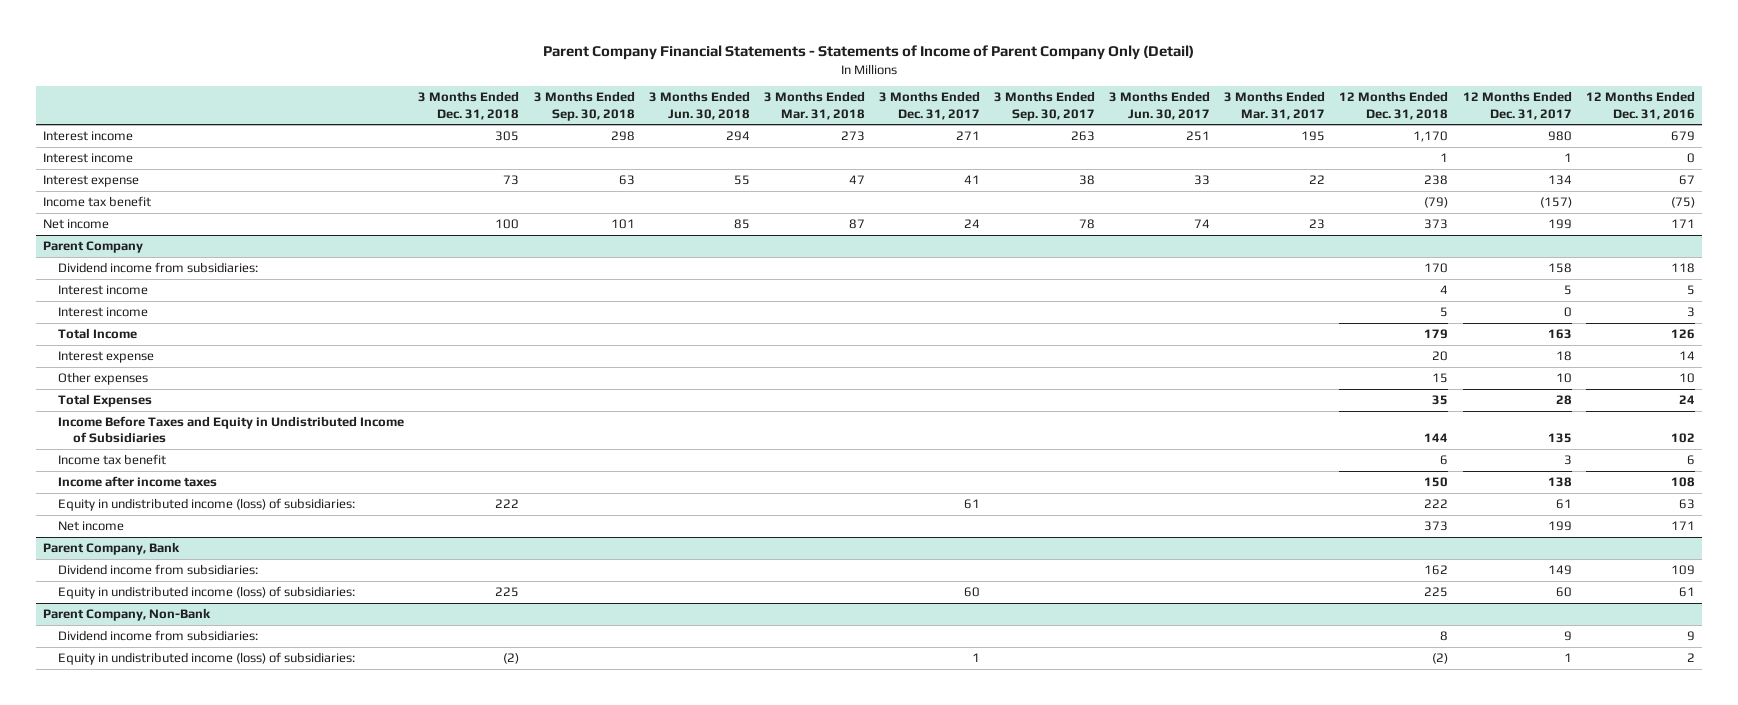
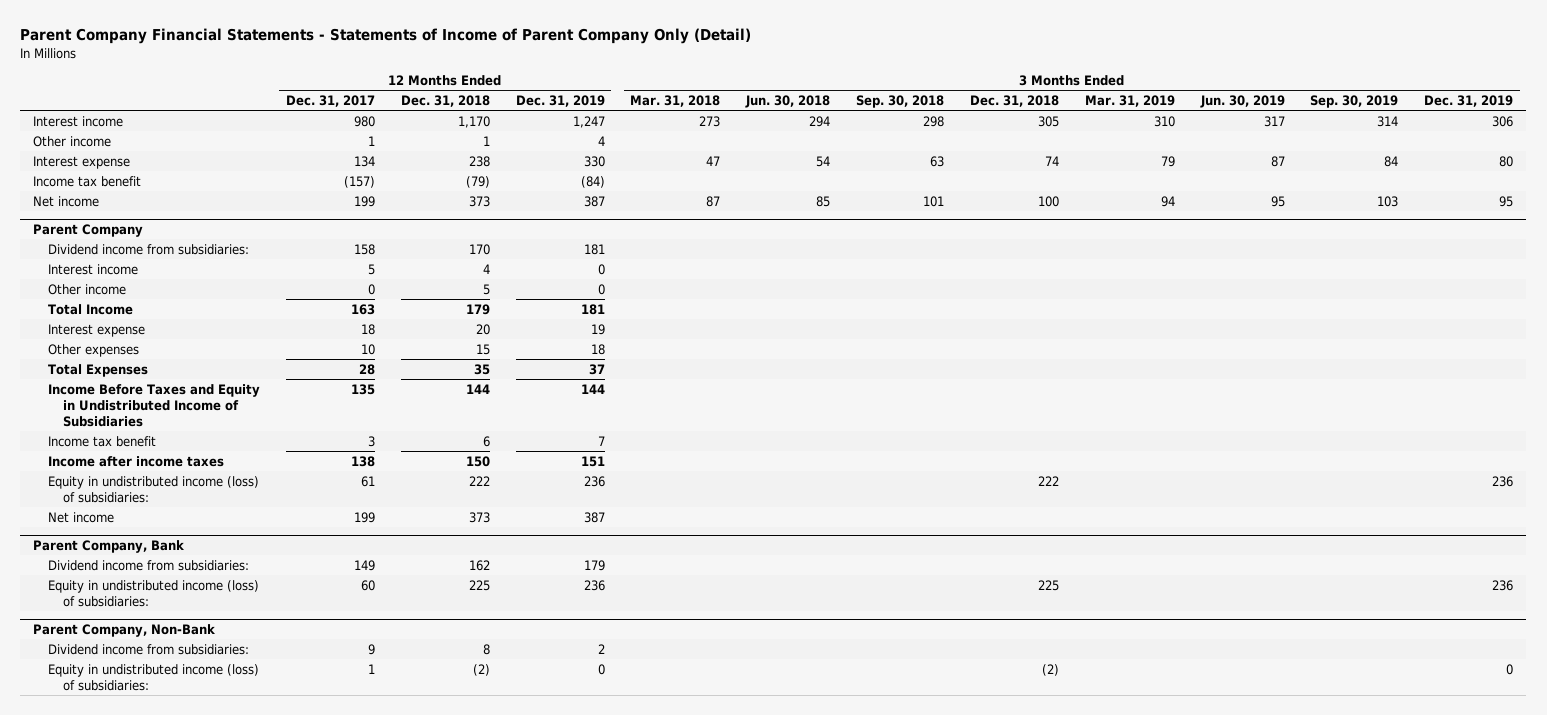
[878,91,980,120] 3 Months Ended Dec. 31, 2017 -> none
[994,91,1096,121] 3 Months Ended Sep. 30, 2017 -> none
[1109,91,1211,120] 3 Months Ended Jun. 30, 2017 -> none
[1224,91,1326,120] 3 Months Ended Mar. 31, 2017 -> none
[1585,91,1695,120] 12 Months Ended Dec. 31, 2016 -> none
none -> [515,95,605,108] Dec. 31, 2019
none -> [1084,95,1175,108] Mar. 31, 2019
none -> [1199,95,1285,109] Jun. 30, 2019
none -> [1310,95,1399,109] Sep. 30, 2019
none -> [1424,95,1514,108] Dec. 31, 2019
[43,153,134,164] Interest income -> [33,135,112,147] Other income
[503,175,520,186] 73 -> [1044,155,1059,166] 74
[733,175,750,186] 55 -> [816,155,831,167] 54
[58,307,149,318] Interest income -> [48,283,127,295] Other income

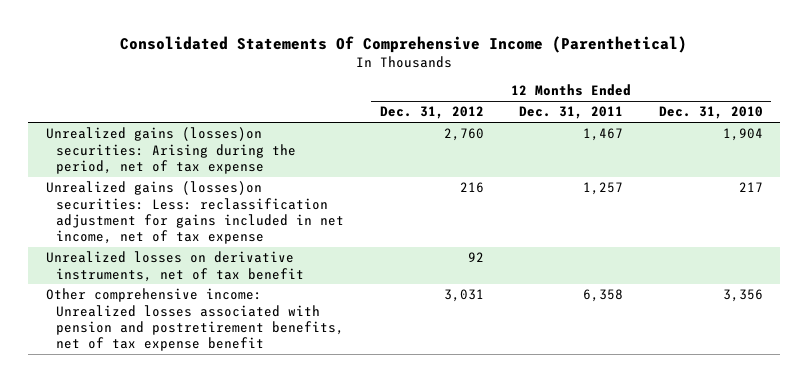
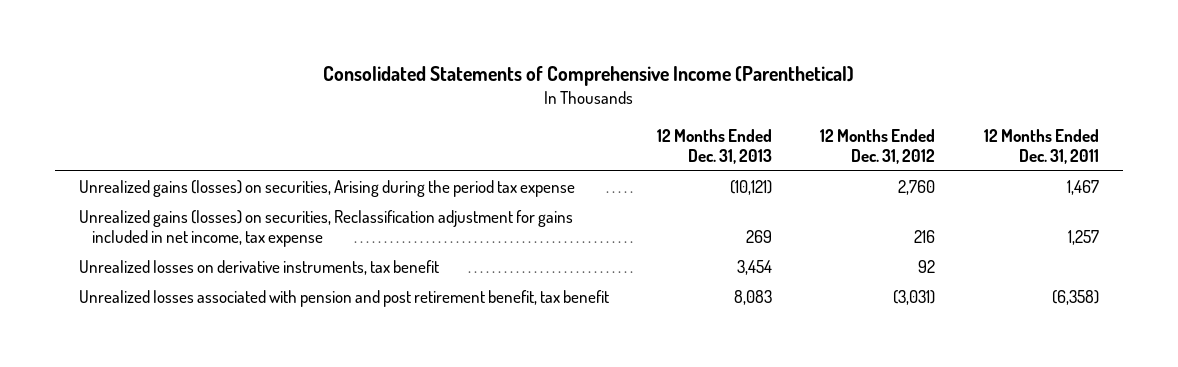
[120,35,688,53] Consolidated Statements Of Comprehensive Income (Parenthetical) -> [322,65,854,86] Consolidated Statements of Comprehensive Income (Parenthetical)
[658,106,763,120] Dec. 31, 2010 -> none
none -> [657,128,773,164] 12 Months Ended Dec. 31, 2013
[45,127,297,174] Unrealized gains (losses)on securities: Arising during the period, net of tax expense -> [78,180,575,198] Unrealized gains (losses) on securities, Arising during the period tax expense
[45,181,345,245] Unrealized gains (losses)on securities: Less: reclassification adjustment for gains included in net income, net of tax expense -> [78,210,573,248] Unrealized gains (losses) on securities, Reclassification adjustment for gains included in net income, tax expense
[45,251,305,282] Unrealized losses on derivative instruments, net of tax benefit -> [78,260,439,276] Unrealized losses on derivative instruments, tax benefit
[45,288,345,352] Other comprehensive income: Unrealized losses associated with pension and postretirement benefits, net of tax expense benefit -> [78,290,609,308] Unrealized losses associated with pension and post retirement benefit, tax benefit
[443,289,484,303] 3,031 -> [893,290,936,306] (3,031)
[583,289,624,303] 6,358 -> [1051,290,1099,306] (6,358)

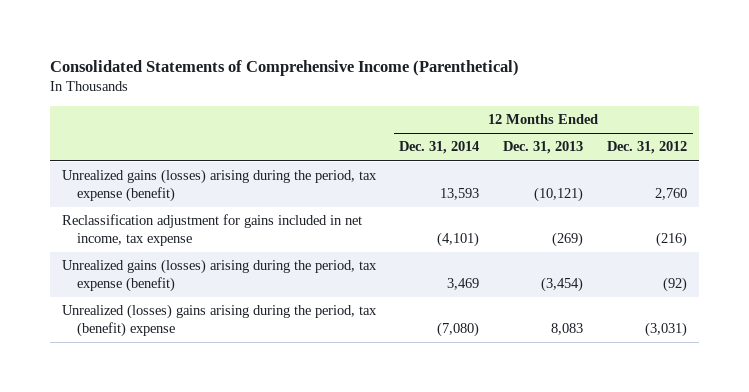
[983,128,1099,164] 12 Months Ended Dec. 31, 2011 -> none
none -> [399,141,480,155] Dec. 31, 2014
[78,180,575,198] Unrealized gains (losses) on securities, Arising during the period tax expense -> [61,169,377,203] Unrealized gains (losses) arising during the period, tax expense (benefit)
[78,210,573,248] Unrealized gains (losses) on securities, Reclassification adjustment for gains included in net income, tax expense -> [61,214,362,247] Reclassification adjustment for gains included in net income, tax expense
[746,230,773,244] 269 -> [552,232,584,248] (269)
[914,230,936,244] 216 -> [656,232,688,248] (216)
[78,260,439,276] Unrealized losses on derivative instruments, tax benefit -> [61,259,377,293] Unrealized gains (losses) arising during the period, tax expense (benefit)
[737,260,773,276] 3,454 -> [541,277,584,293] (3,454)
[918,260,936,274] 92 -> [663,277,688,293] (92)
[78,290,609,308] Unrealized losses associated with pension and post retirement benefit, tax benefit -> [61,304,377,338] Unrealized (losses) gains arising during the period, tax (benefit) expense

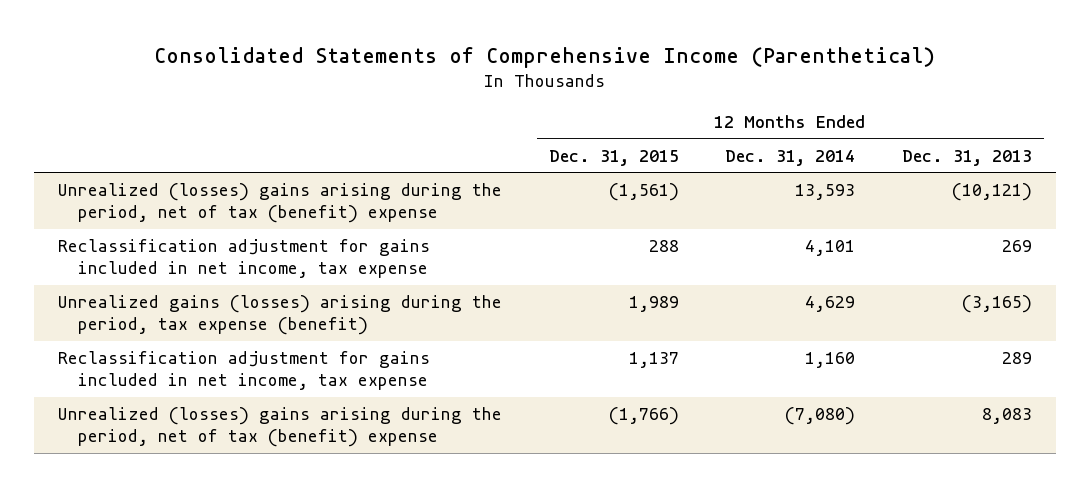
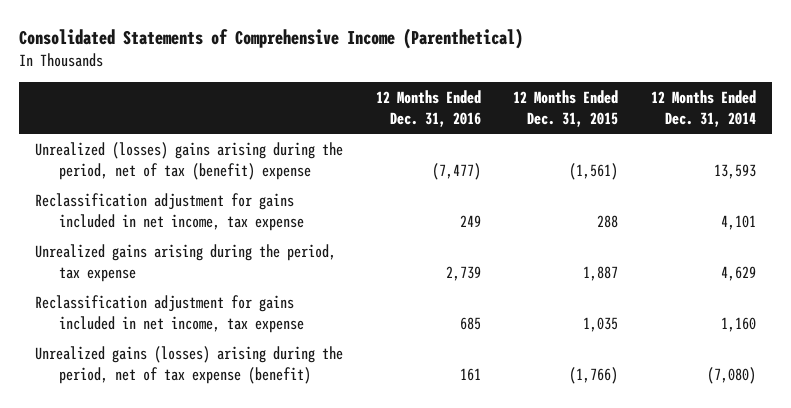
[902,149,1033,166] Dec. 31, 2013 -> none
none -> [375,89,481,127] 12 Months Ended Dec. 31, 2016
[57,295,502,336] Unrealized gains (losses) arising during the period, tax expense (benefit) -> [35,243,337,282] Unrealized gains arising during the period, tax expense
[628,296,679,313] 1,989 -> [583,265,619,281] 1,887
[628,352,679,369] 1,137 -> [583,316,619,332] 1,035
[57,407,502,448] Unrealized (losses) gains arising during the period, net of tax (benefit) expense -> [35,345,344,384] Unrealized gains (losses) arising during the period, net of tax expense (benefit)

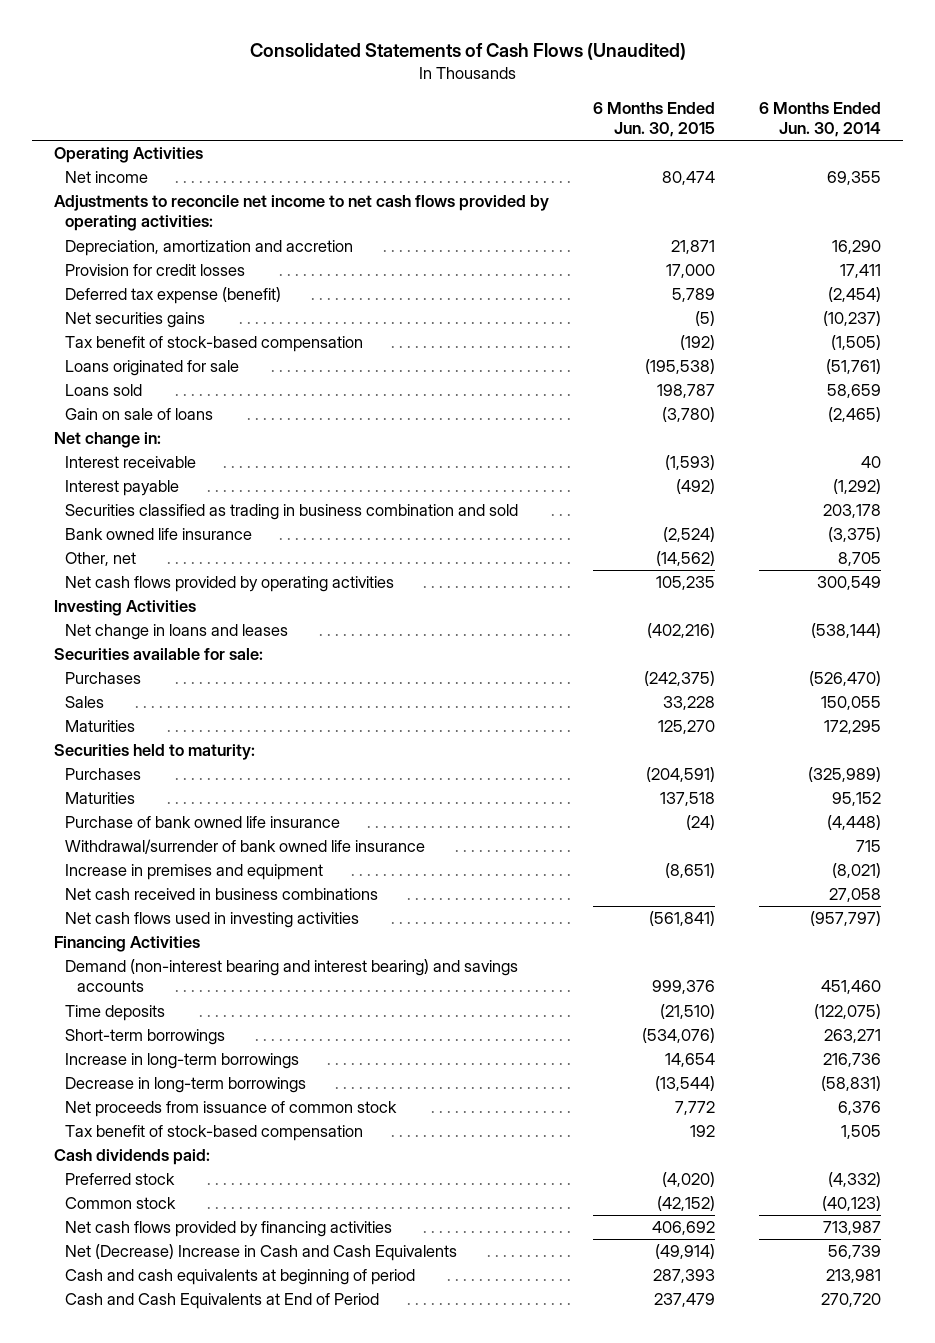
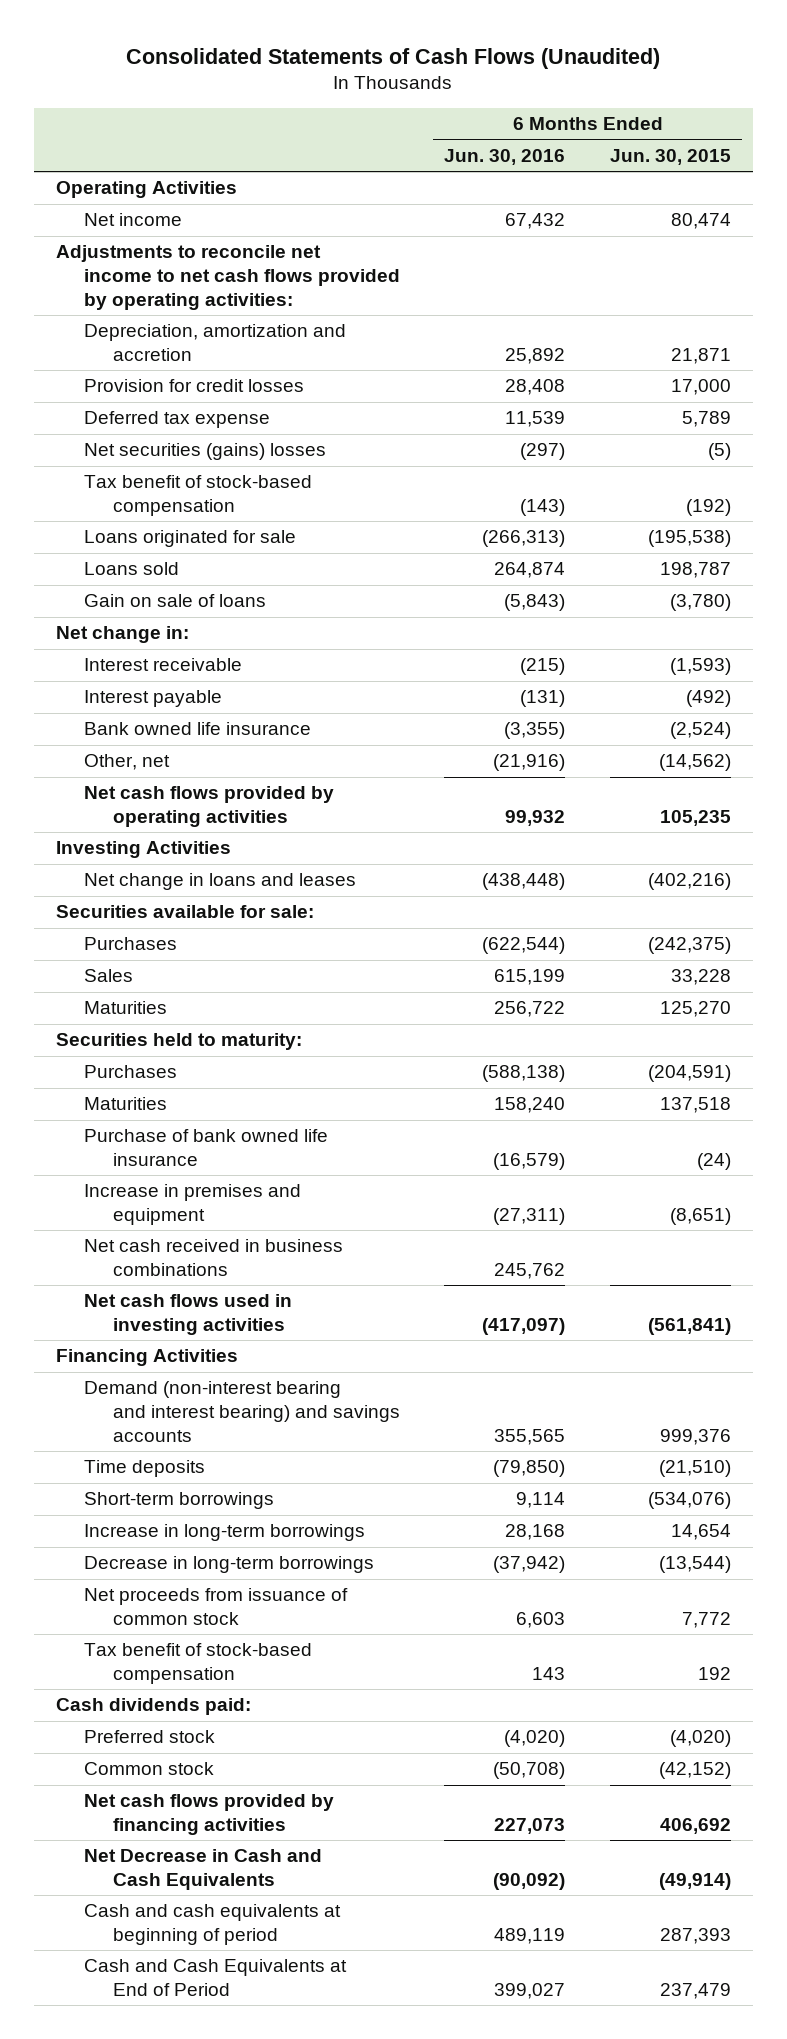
[759,101,882,137] 6 Months Ended Jun. 30, 2014 -> none
none -> [444,148,566,165] Jun. 30, 2016
[65,287,282,305] Deferred tax expense (benefit) -> [84,411,271,429] Deferred tax expense
[65,312,206,329] Net securities gains -> [84,443,327,461] Net securities (gains) losses
[65,504,519,521] Securities classified as trading in business combination and sold -> none
[65,839,426,855] Withdrawal/surrender of bank owned life insurance -> none
[65,1244,458,1262] Net (Decrease) Increase in Cash and Cash Equivalents -> [84,1849,323,1891] Net Decrease in Cash and Cash Equivalents

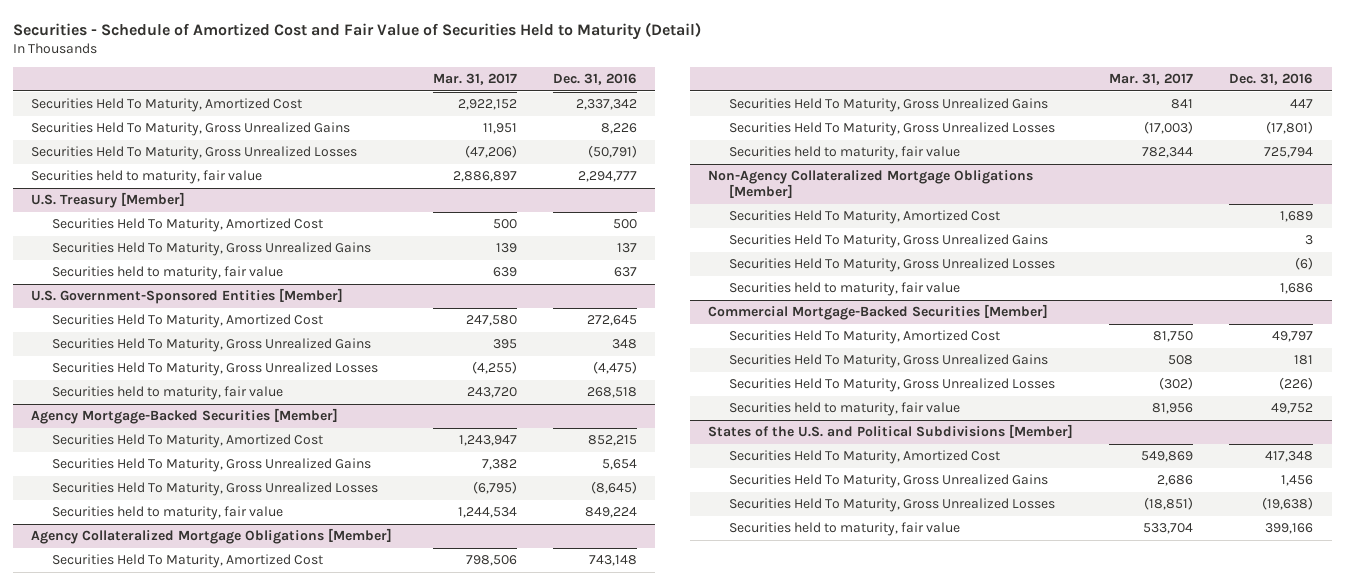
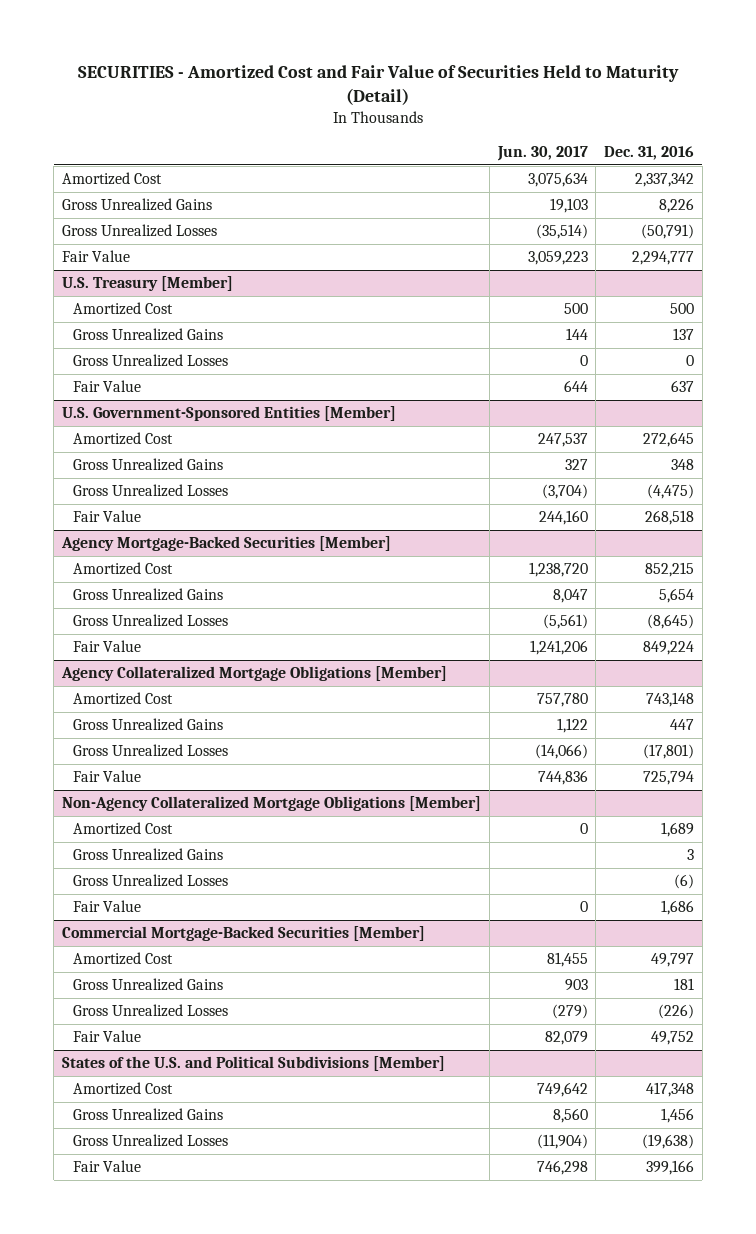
[13,21,702,40] Securities - Schedule of Amortized Cost and Fair Value of Securities Held to Maturity (Detail) -> [78,65,680,106] SECURITIES - Amortized Cost and Fair Value of Securities Held to Maturity (Detail)
[432,73,517,86] Mar. 31, 2017 -> none
none -> [496,146,588,162] Jun. 30, 2017
[31,98,303,113] Securities Held To Maturity, Amortized Cost -> [62,172,163,186] Amortized Cost
[31,122,351,137] Securities Held To Maturity, Gross Unrealized Gains -> [62,198,213,212] Gross Unrealized Gains
[31,146,358,161] Securities Held To Maturity, Gross Unrealized Losses -> [62,224,218,238] Gross Unrealized Losses
[31,170,263,185] Securities held to maturity, fair value -> [62,250,131,263] Fair Value
[52,218,324,233] Securities Held To Maturity, Amortized Cost -> [73,302,174,316] Amortized Cost
[52,242,372,257] Securities Held To Maturity, Gross Unrealized Gains -> [73,328,224,342] Gross Unrealized Gains
none -> [73,354,229,368] Gross Unrealized Losses
[52,266,284,281] Securities held to maturity, fair value -> [73,380,142,393] Fair Value
[52,314,324,329] Securities Held To Maturity, Amortized Cost -> [73,432,174,446] Amortized Cost
[52,338,372,353] Securities Held To Maturity, Gross Unrealized Gains -> [73,458,224,472] Gross Unrealized Gains
[52,362,379,377] Securities Held To Maturity, Gross Unrealized Losses -> [73,484,229,498] Gross Unrealized Losses
[52,386,284,401] Securities held to maturity, fair value -> [73,510,142,523] Fair Value
[52,434,324,449] Securities Held To Maturity, Amortized Cost -> [73,562,174,576] Amortized Cost
[52,458,372,473] Securities Held To Maturity, Gross Unrealized Gains -> [73,588,224,602] Gross Unrealized Gains
[52,482,379,497] Securities Held To Maturity, Gross Unrealized Losses -> [73,614,229,628] Gross Unrealized Losses
[52,506,284,521] Securities held to maturity, fair value -> [73,640,142,653] Fair Value
[52,554,324,569] Securities Held To Maturity, Amortized Cost -> [73,692,174,706] Amortized Cost
[728,98,1048,113] Securities Held To Maturity, Gross Unrealized Gains -> [73,718,224,732] Gross Unrealized Gains
[728,122,1055,137] Securities Held To Maturity, Gross Unrealized Losses -> [73,744,229,758] Gross Unrealized Losses
[728,146,960,161] Securities held to maturity, fair value -> [73,770,142,783] Fair Value
[728,210,1000,225] Securities Held To Maturity, Amortized Cost -> [73,822,174,836] Amortized Cost
[728,234,1048,249] Securities Held To Maturity, Gross Unrealized Gains -> [73,848,224,862] Gross Unrealized Gains
[728,258,1055,273] Securities Held To Maturity, Gross Unrealized Losses -> [73,874,229,888] Gross Unrealized Losses
[728,282,960,297] Securities held to maturity, fair value -> [73,900,142,913] Fair Value
[728,330,1000,345] Securities Held To Maturity, Amortized Cost -> [73,952,174,966] Amortized Cost
[728,354,1048,369] Securities Held To Maturity, Gross Unrealized Gains -> [73,978,224,992] Gross Unrealized Gains
[728,378,1055,393] Securities Held To Maturity, Gross Unrealized Losses -> [73,1004,229,1018] Gross Unrealized Losses
[728,402,960,417] Securities held to maturity, fair value -> [73,1030,142,1043] Fair Value
[728,450,1000,465] Securities Held To Maturity, Amortized Cost -> [73,1082,174,1096] Amortized Cost
[728,474,1048,489] Securities Held To Maturity, Gross Unrealized Gains -> [73,1108,224,1122] Gross Unrealized Gains
[728,498,1055,513] Securities Held To Maturity, Gross Unrealized Losses -> [73,1134,229,1148] Gross Unrealized Losses
[728,522,960,537] Securities held to maturity, fair value -> [73,1160,142,1173] Fair Value

